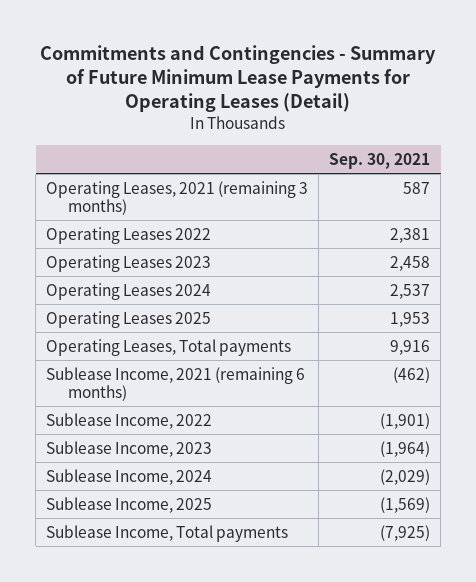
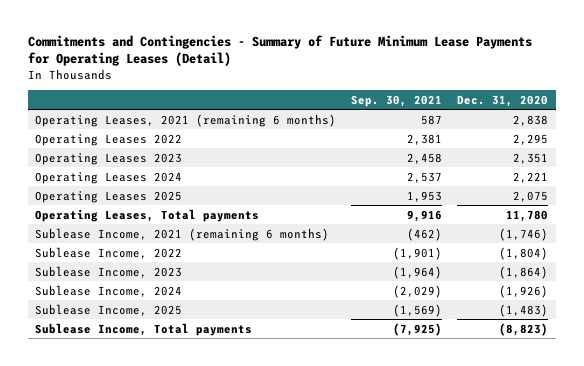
none -> [457,94,549,107] Dec. 31, 2020
[46,180,309,215] Operating Leases, 2021 (remaining 3 months) -> [35,113,337,127] Operating Leases, 2021 (remaining 6 months)

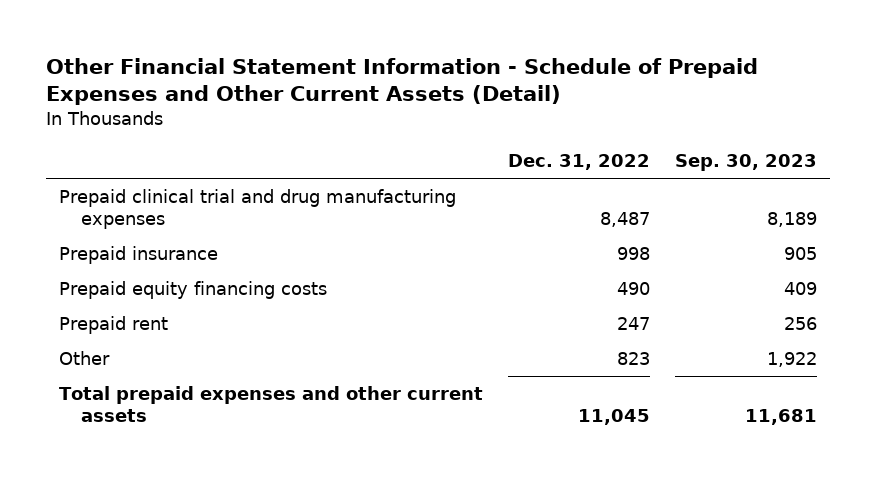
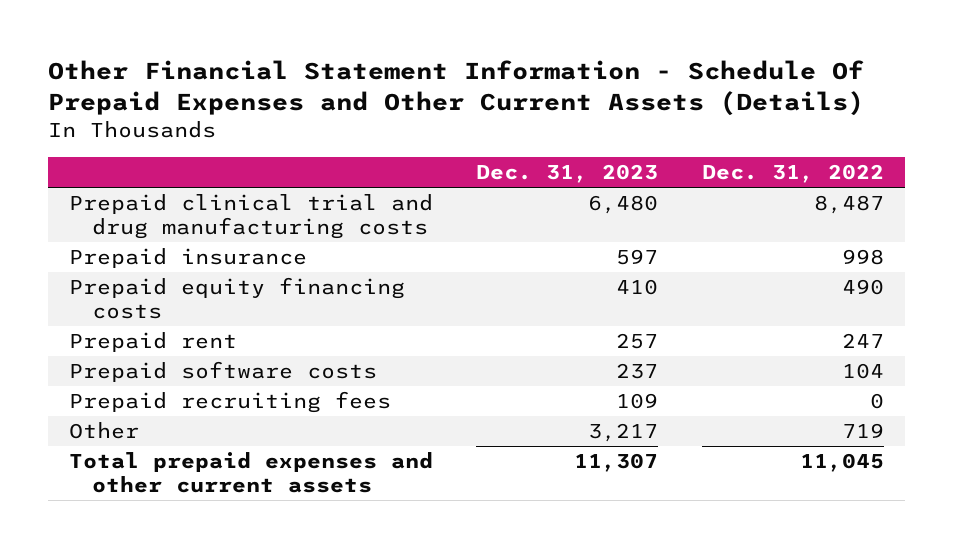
[46,57,759,106] Other Financial Statement Information - Schedule of Prepaid Expenses and Other Current Assets (Detail) -> [47,59,864,116] Other Financial Statement Information - Schedule Of Prepaid Expenses and Other Current Assets (Details)
[675,153,818,171] Sep. 30, 2023 -> none
none -> [476,163,659,183] Dec. 31, 2023
[58,189,456,229] Prepaid clinical trial and drug manufacturing expenses -> [69,194,434,240] Prepaid clinical trial and drug manufacturing costs
none -> [69,361,378,383] Prepaid software costs
none -> [69,391,392,414] Prepaid recruiting fees
[617,352,651,366] 823 -> [841,423,884,439] 719

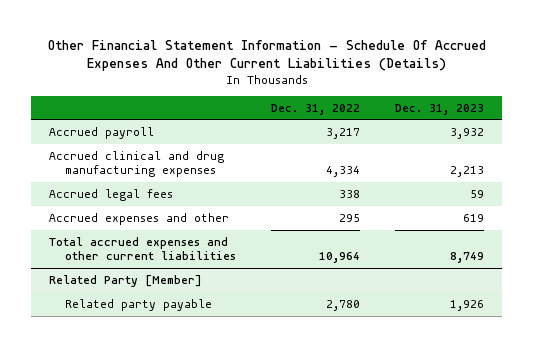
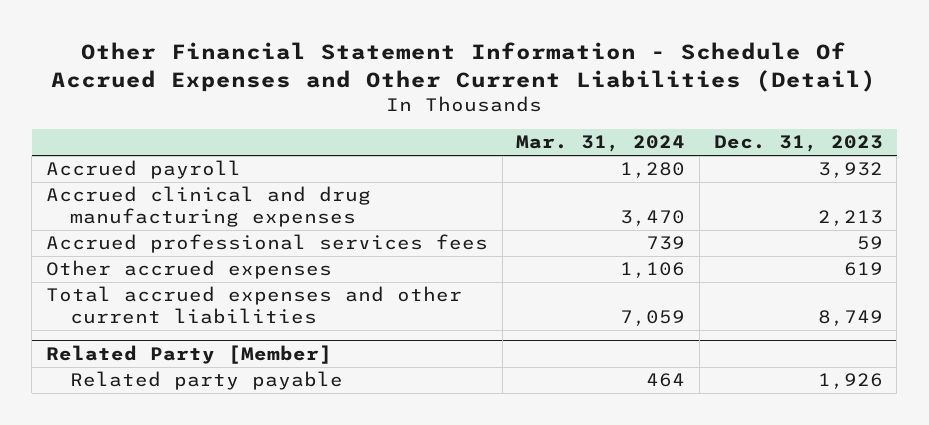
[47,39,486,72] Other Financial Statement Information - Schedule Of Accrued Expenses And Other Current Liabilities (Details) -> [51,42,877,92] Other Financial Statement Information - Schedule Of Accrued Expenses and Other Current Liabilities (Detail)
[271,103,361,115] Dec. 31, 2022 -> none
none -> [516,135,686,153] Mar. 31, 2024
[49,188,174,201] Accrued legal fees -> [45,234,488,254] Accrued professional services fees
[49,212,230,225] Accrued expenses and other -> [45,260,332,280] Other accrued expenses

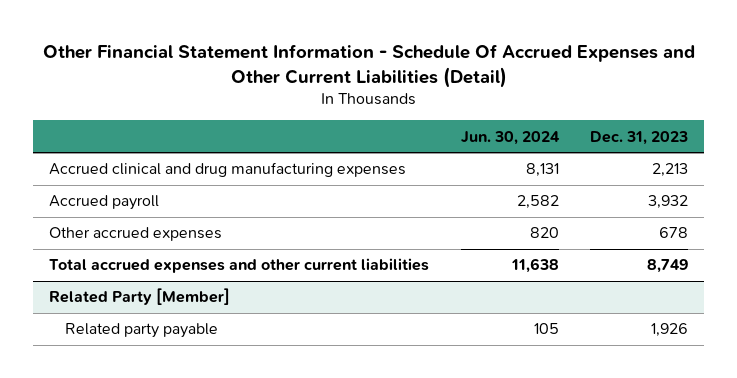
[516,135,686,153] Mar. 31, 2024 -> none
none -> [460,130,560,145] Jun. 30, 2024
[45,234,488,254] Accrued professional services fees -> none
[45,160,241,180] Accrued payroll -> [49,195,160,211] Accrued payroll
[843,262,883,277] 619 -> [659,227,689,239] 678

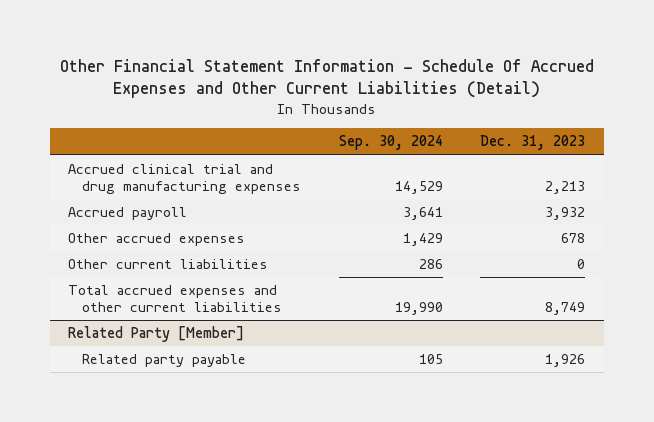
[460,130,560,145] Jun. 30, 2024 -> none
none -> [338,135,443,151] Sep. 30, 2024
[49,162,407,178] Accrued clinical and drug manufacturing expenses -> [68,164,302,194] Accrued clinical trial and drug manufacturing expenses
none -> [68,259,269,270] Other current liabilities

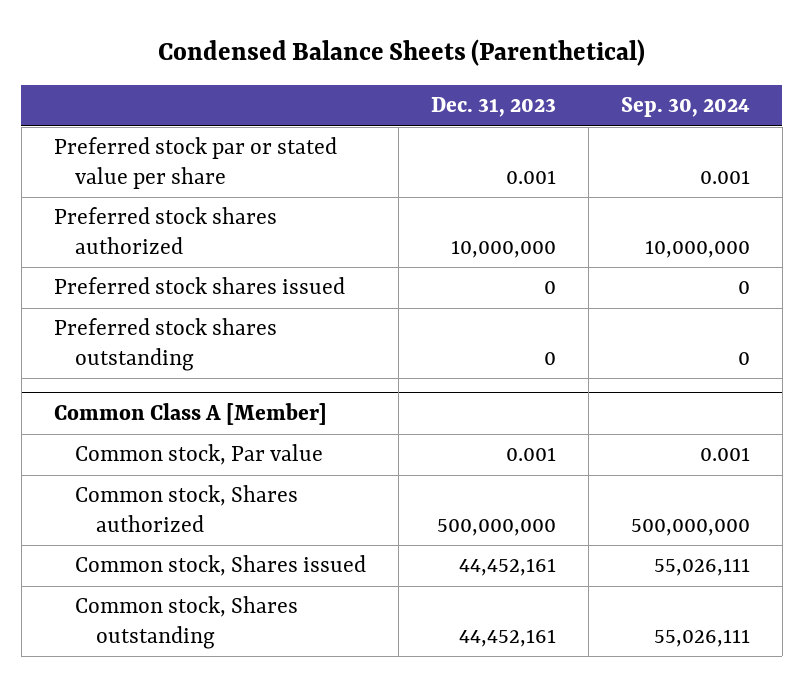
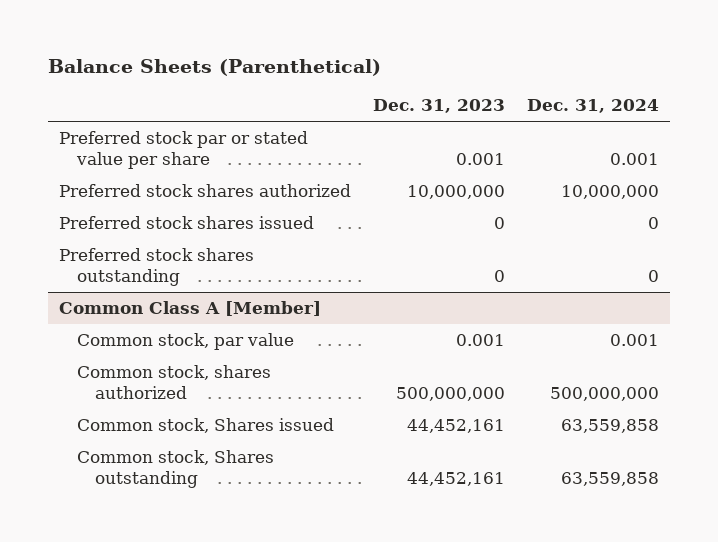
[157,39,645,67] Condensed Balance Sheets (Parenthetical) -> [47,59,381,77] Balance Sheets (Parenthetical)
[620,97,750,118] Sep. 30, 2024 -> none
none -> [527,99,660,114] Dec. 31, 2024
[74,444,323,466] Common stock, Par value -> [76,332,294,350] Common stock, par value
[74,485,298,532] Common stock, Shares authorized -> [76,364,271,400] Common stock, shares authorized

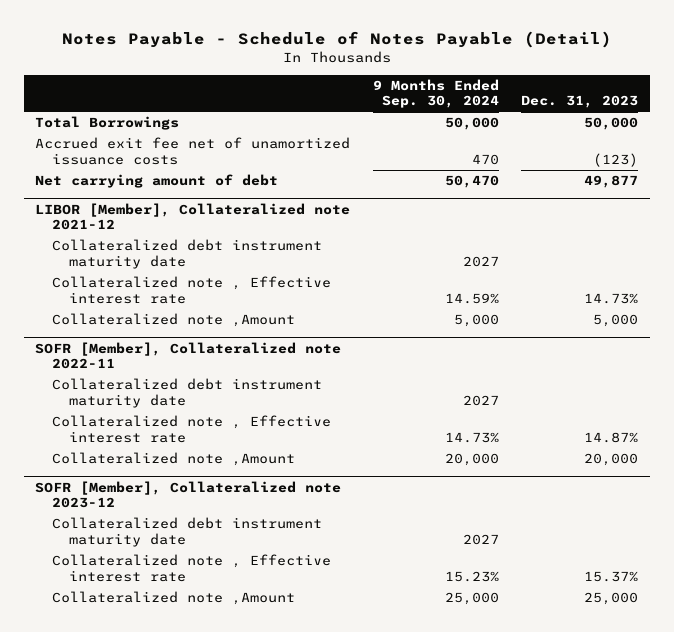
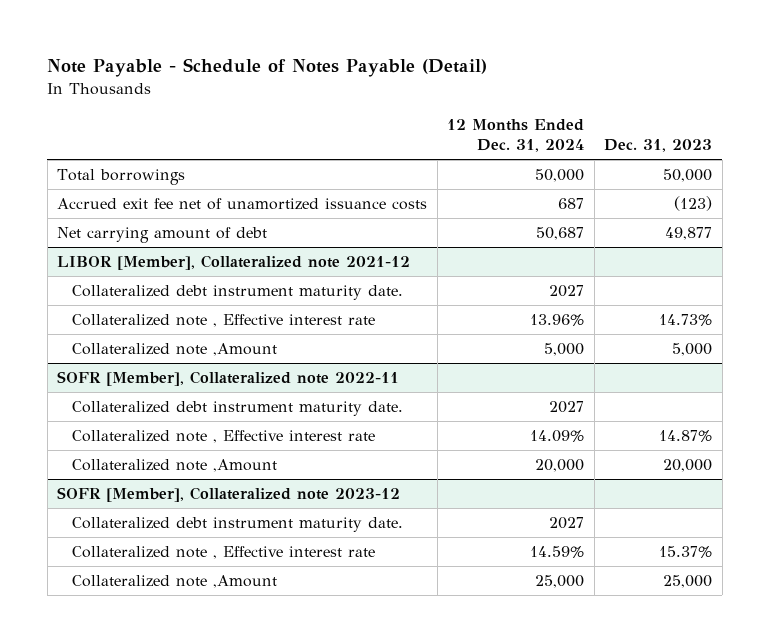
[61,31,612,49] Notes Payable - Schedule of Notes Payable (Detail) -> [47,58,488,78] Note Payable - Schedule of Notes Payable (Detail)
[372,78,499,109] 9 Months Ended Sep. 30, 2024 -> none
none -> [447,118,585,153] 12 Months Ended Dec. 31, 2024
[35,116,180,131] Total Borrowings -> [57,168,186,185] Total borrowings
[52,239,323,269] Collateralized debt instrument maturity date -> [72,284,404,300] Collateralized debt instrument maturity date.
[52,378,323,408] Collateralized debt instrument maturity date -> [72,400,404,416] Collateralized debt instrument maturity date.
[52,517,323,547] Collateralized debt instrument maturity date -> [72,516,404,532] Collateralized debt instrument maturity date.

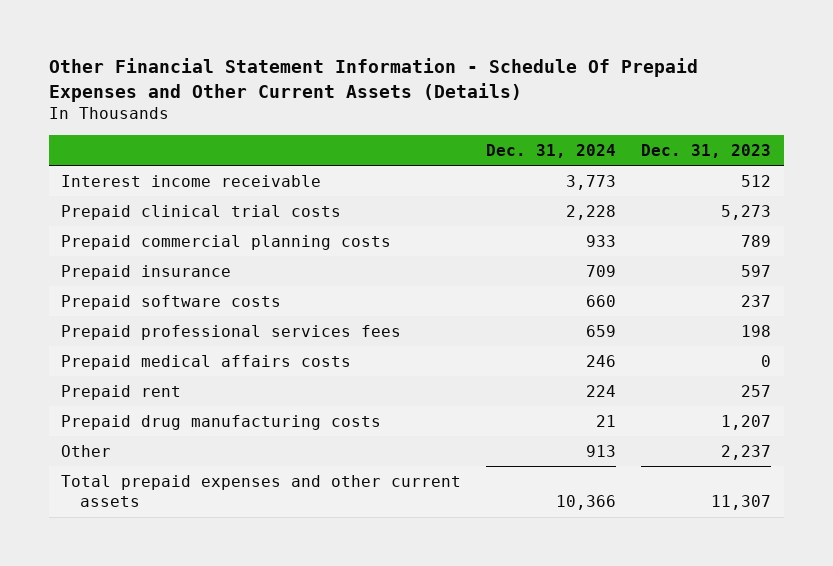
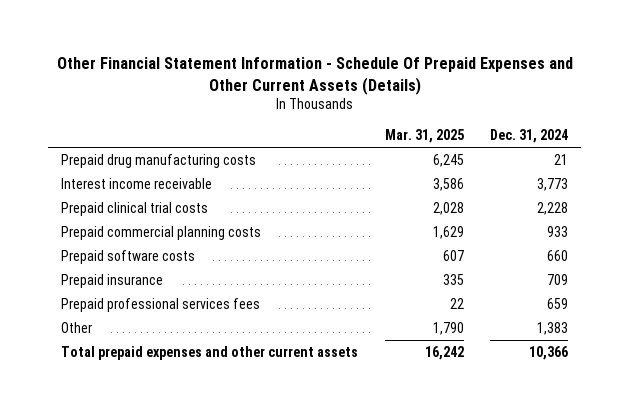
[641,144,772,159] Dec. 31, 2023 -> none
none -> [384,129,464,144] Mar. 31, 2025
[61,414,382,430] Prepaid drug manufacturing costs -> [61,153,257,168] Prepaid drug manufacturing costs
[61,264,232,280] Prepaid insurance -> [61,273,164,288] Prepaid insurance
[61,354,352,370] Prepaid medical affairs costs -> none
[61,384,182,400] Prepaid rent -> none
[586,444,617,457] 913 -> [537,321,569,335] 1,383

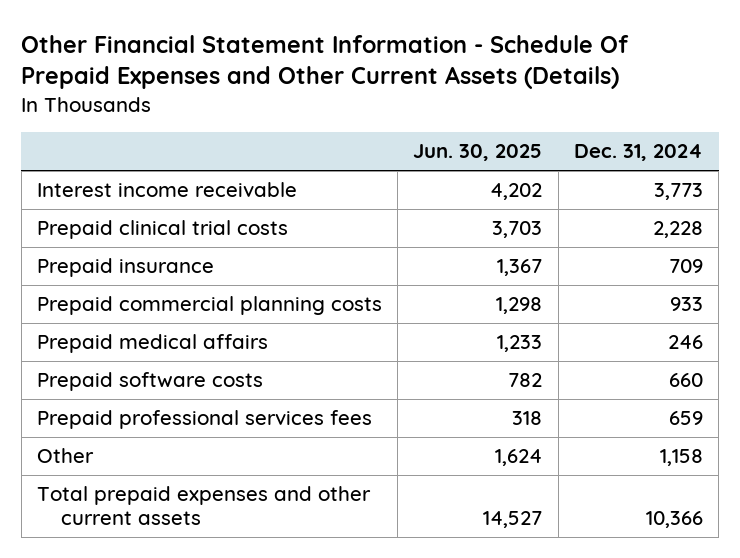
[384,129,464,144] Mar. 31, 2025 -> none
none -> [413,144,543,162] Jun. 30, 2025
[61,153,257,168] Prepaid drug manufacturing costs -> none
[61,273,164,288] Prepaid insurance -> [36,258,214,278] Prepaid insurance
none -> [36,334,268,354] Prepaid medical affairs
[537,321,569,335] 1,383 -> [659,449,703,467] 1,158

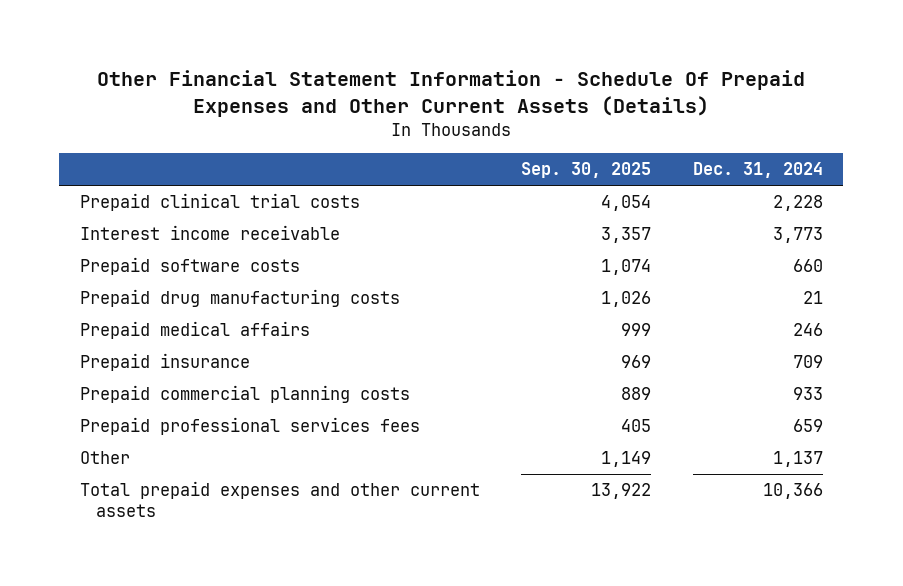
[413,144,543,162] Jun. 30, 2025 -> none
none -> [521,162,652,179] Sep. 30, 2025
[36,182,297,198] Interest income receivable -> [80,225,341,241] Interest income receivable
[36,372,263,392] Prepaid software costs -> [80,257,301,276] Prepaid software costs
none -> [80,289,401,308] Prepaid drug manufacturing costs
[36,334,268,354] Prepaid medical affairs -> [80,321,311,340] Prepaid medical affairs
[659,449,703,467] 1,158 -> [772,451,823,468] 1,137

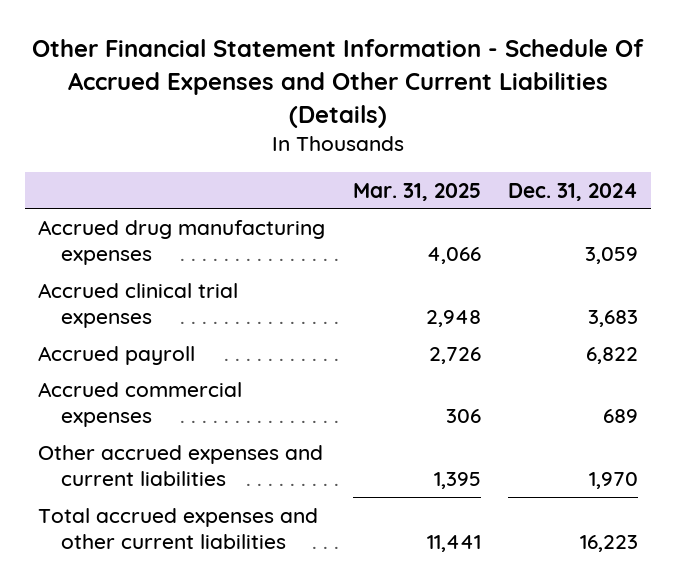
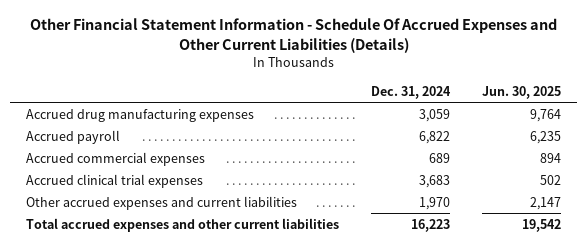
[352,182,481,201] Mar. 31, 2025 -> none
none -> [482,85,562,99] Jun. 30, 2025
[38,282,239,328] Accrued clinical trial expenses -> [26,173,204,188] Accrued clinical trial expenses

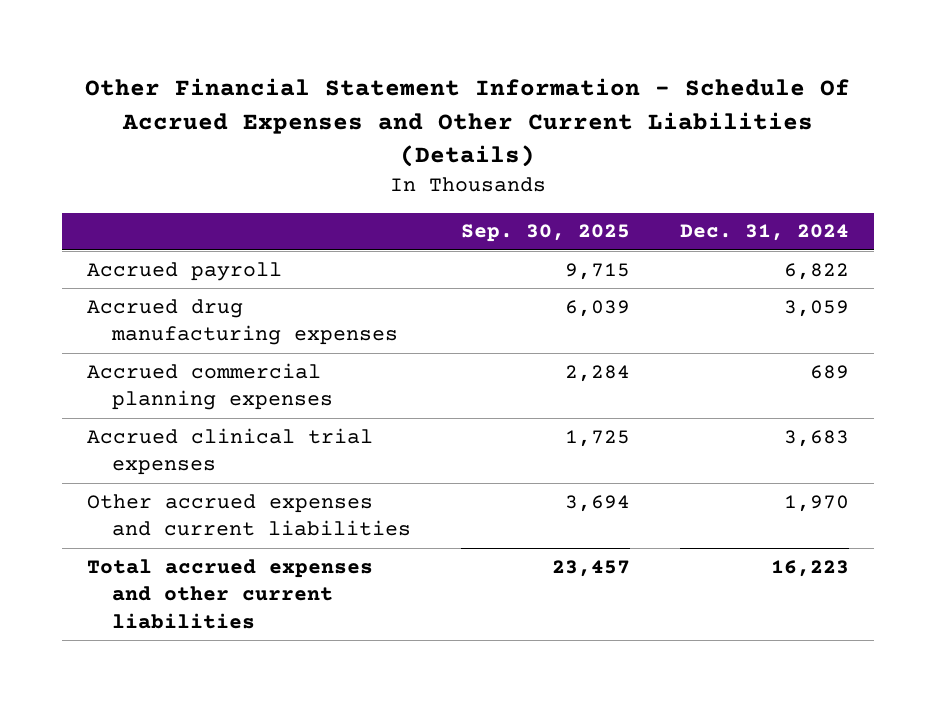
[482,85,562,99] Jun. 30, 2025 -> none
none -> [460,224,630,243] Sep. 30, 2025
[26,108,255,122] Accrued drug manufacturing expenses -> [87,298,398,346] Accrued drug manufacturing expenses
[26,151,206,166] Accrued commercial expenses -> [87,362,333,411] Accrued commercial planning expenses

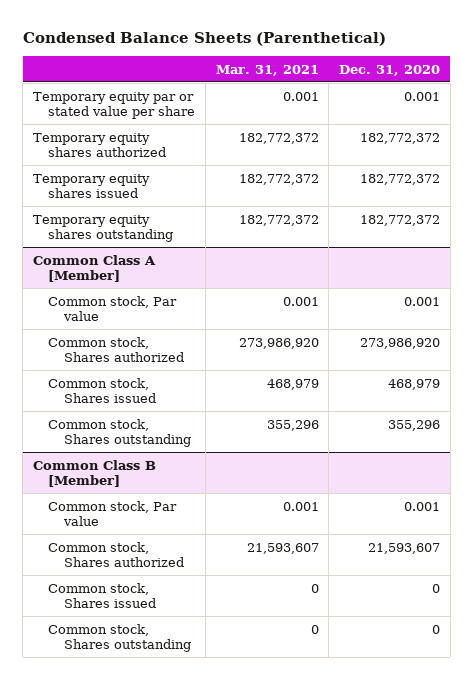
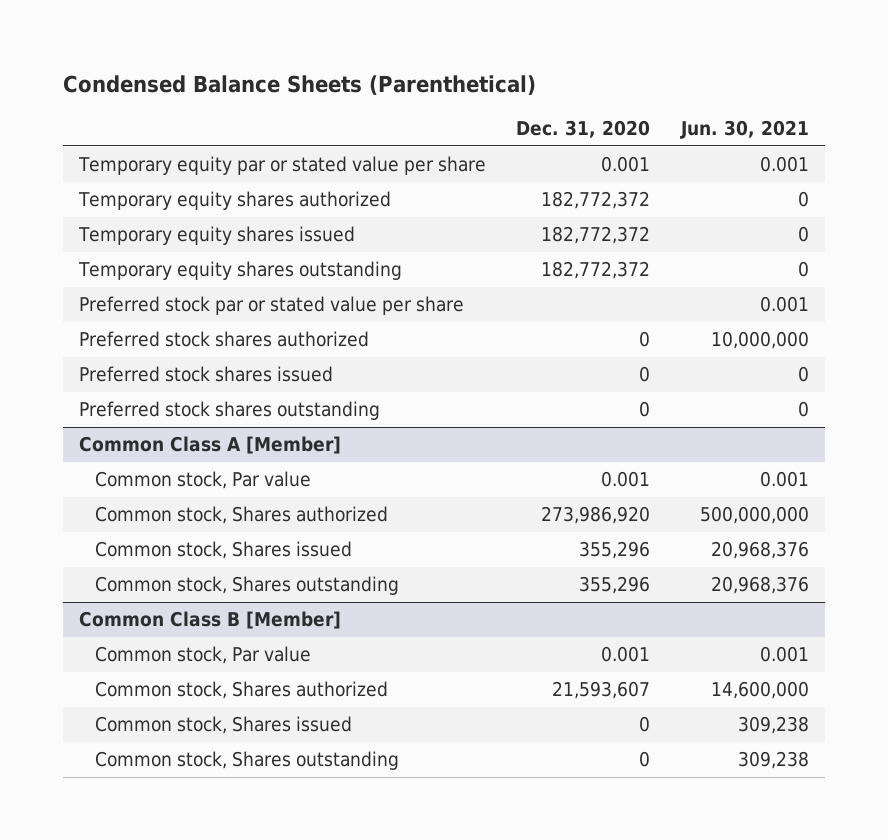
[215,64,319,76] Mar. 31, 2021 -> none
none -> [680,120,810,140] Jun. 30, 2021
none -> [78,296,464,316] Preferred stock par or stated value per share
none -> [78,331,369,348] Preferred stock shares authorized
none -> [78,366,333,383] Preferred stock shares issued
none -> [78,401,380,421] Preferred stock shares outstanding
[388,378,441,390] 468,979 -> [579,541,651,560] 355,296

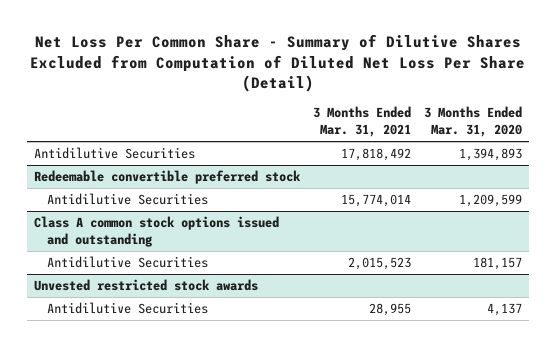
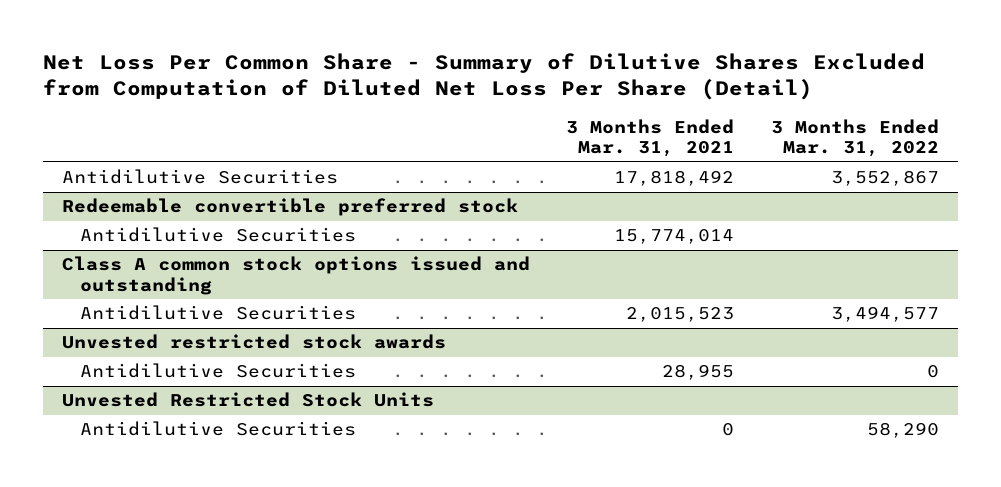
[424,106,523,138] 3 Months Ended Mar. 31, 2020 -> none
none -> [771,118,940,157] 3 Months Ended Mar. 31, 2022
none -> [61,392,434,408] Unvested Restricted Stock Units
none -> [79,421,356,437] Antidilutive Securities

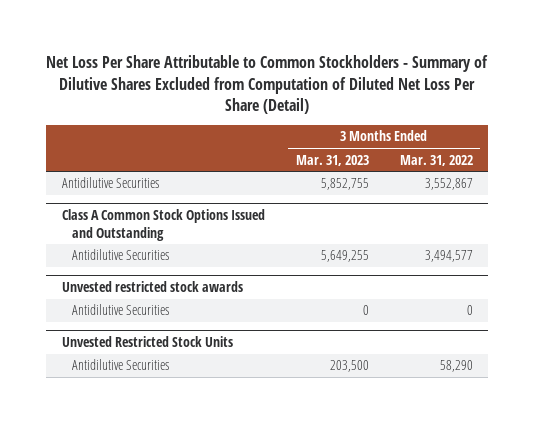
[43,53,926,101] Net Loss Per Common Share - Summary of Dilutive Shares Excluded from Computation of Diluted Net Loss Per Share (Detail) -> [46,55,489,115] Net Loss Per Share Attributable to Common Stockholders - Summary of Dilutive Shares Excluded from Computation of Diluted Net Loss Per Share (Detail)
[566,118,735,157] 3 Months Ended Mar. 31, 2021 -> none
none -> [295,154,369,166] Mar. 31, 2023
[61,198,518,217] Redeemable convertible preferred stock -> none
[79,227,356,243] Antidilutive Securities -> none
[61,256,530,295] Class A common stock options issued and outstanding -> [61,209,265,241] Class A Common Stock Options Issued and Outstanding

